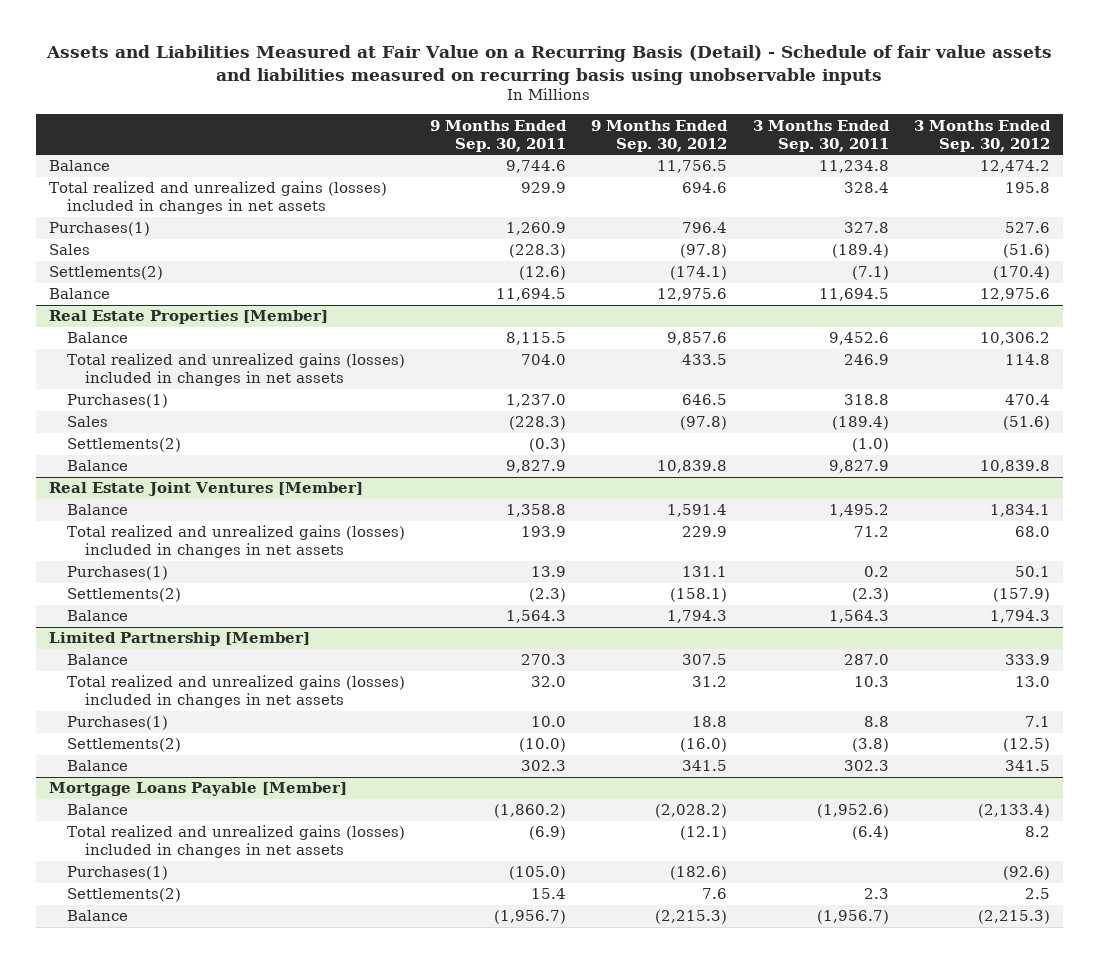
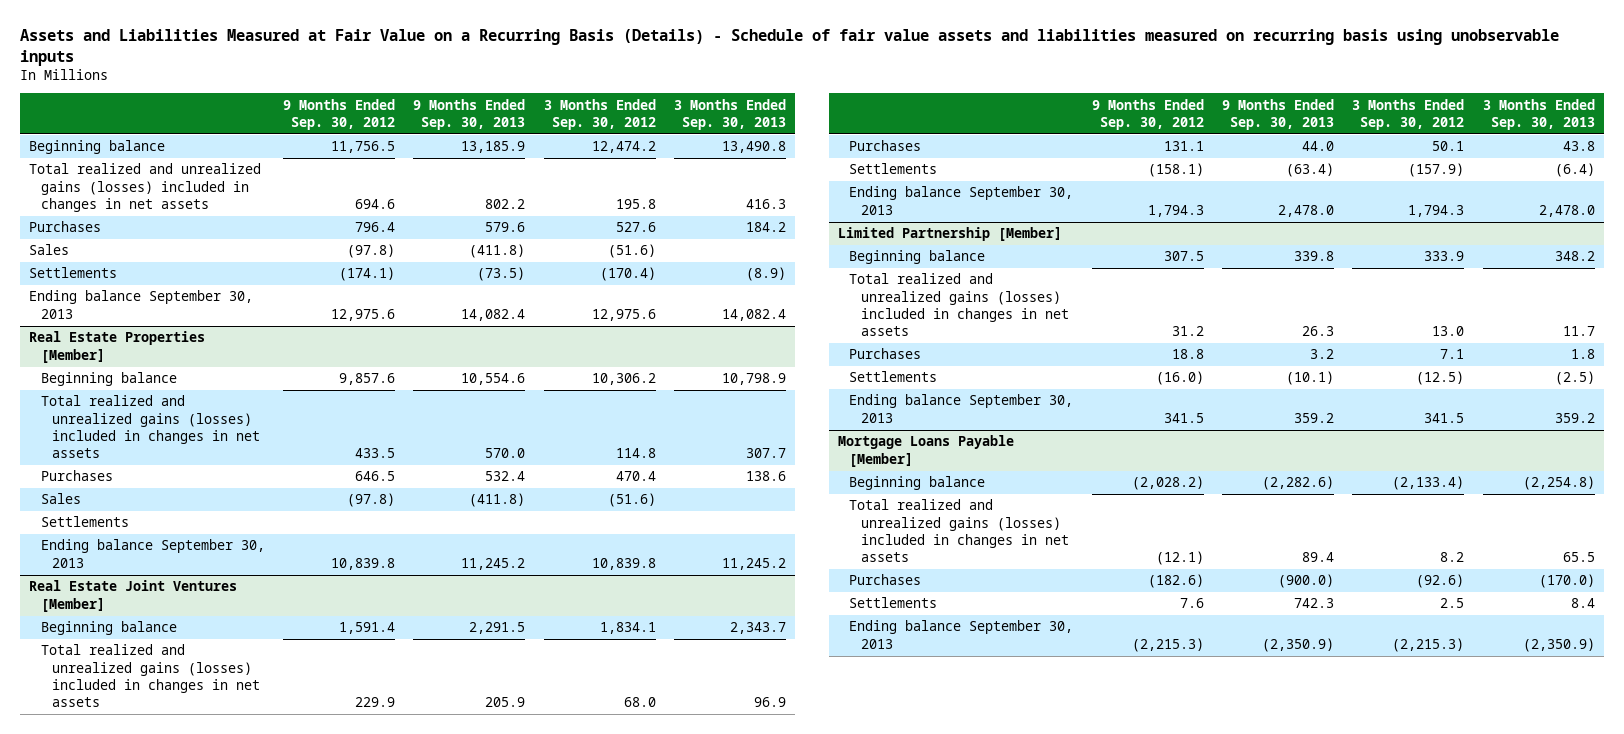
[46,45,1053,85] Assets and Liabilities Measured at Fair Value on a Recurring Basis (Detail) - Schedule of fair value assets and liabilities measured on recurring basis using unobservable inputs -> [20,29,1560,66] Assets and Liabilities Measured at Fair Value on a Recurring Basis (Details) - Schedule of fair value assets and liabilities measured on recurring basis using unobservable inputs
[430,119,568,152] 9 Months Ended Sep. 30, 2011 -> none
[752,119,890,152] 3 Months Ended Sep. 30, 2011 -> none
none -> [413,98,526,131] 9 Months Ended Sep. 30, 2013
none -> [674,98,787,131] 3 Months Ended Sep. 30, 2013
[48,160,110,172] Balance -> [29,140,166,155] Beginning balance
[48,222,150,237] Purchases(1) -> [29,221,102,233] Purchases
[48,266,163,281] Settlements(2) -> [29,267,118,279] Settlements
[48,288,110,300] Balance -> [29,290,254,319] Ending balance September 30, 2013
[66,332,128,344] Balance -> [40,372,177,387] Beginning balance
[66,394,168,409] Purchases(1) -> [40,470,113,482] Purchases
[66,438,181,453] Settlements(2) -> [40,516,129,528] Settlements
[66,460,128,472] Balance -> [40,539,265,568] Ending balance September 30, 2013
[66,504,128,516] Balance -> [40,621,177,636] Beginning balance
[66,566,168,581] Purchases(1) -> [849,140,922,152] Purchases
[66,588,181,603] Settlements(2) -> [849,163,938,175] Settlements
[66,610,128,622] Balance -> [849,186,1074,215] Ending balance September 30, 2013
[66,654,128,666] Balance -> [849,250,986,265] Beginning balance
[66,716,168,731] Purchases(1) -> [849,348,922,360] Purchases
[66,738,181,753] Settlements(2) -> [849,371,938,383] Settlements
[66,760,128,772] Balance -> [849,394,1074,423] Ending balance September 30, 2013
[66,804,128,816] Balance -> [849,476,986,491] Beginning balance
[66,866,168,881] Purchases(1) -> [849,574,922,586] Purchases
[66,888,181,903] Settlements(2) -> [849,597,938,609] Settlements
[66,910,128,922] Balance -> [849,620,1074,649] Ending balance September 30, 2013

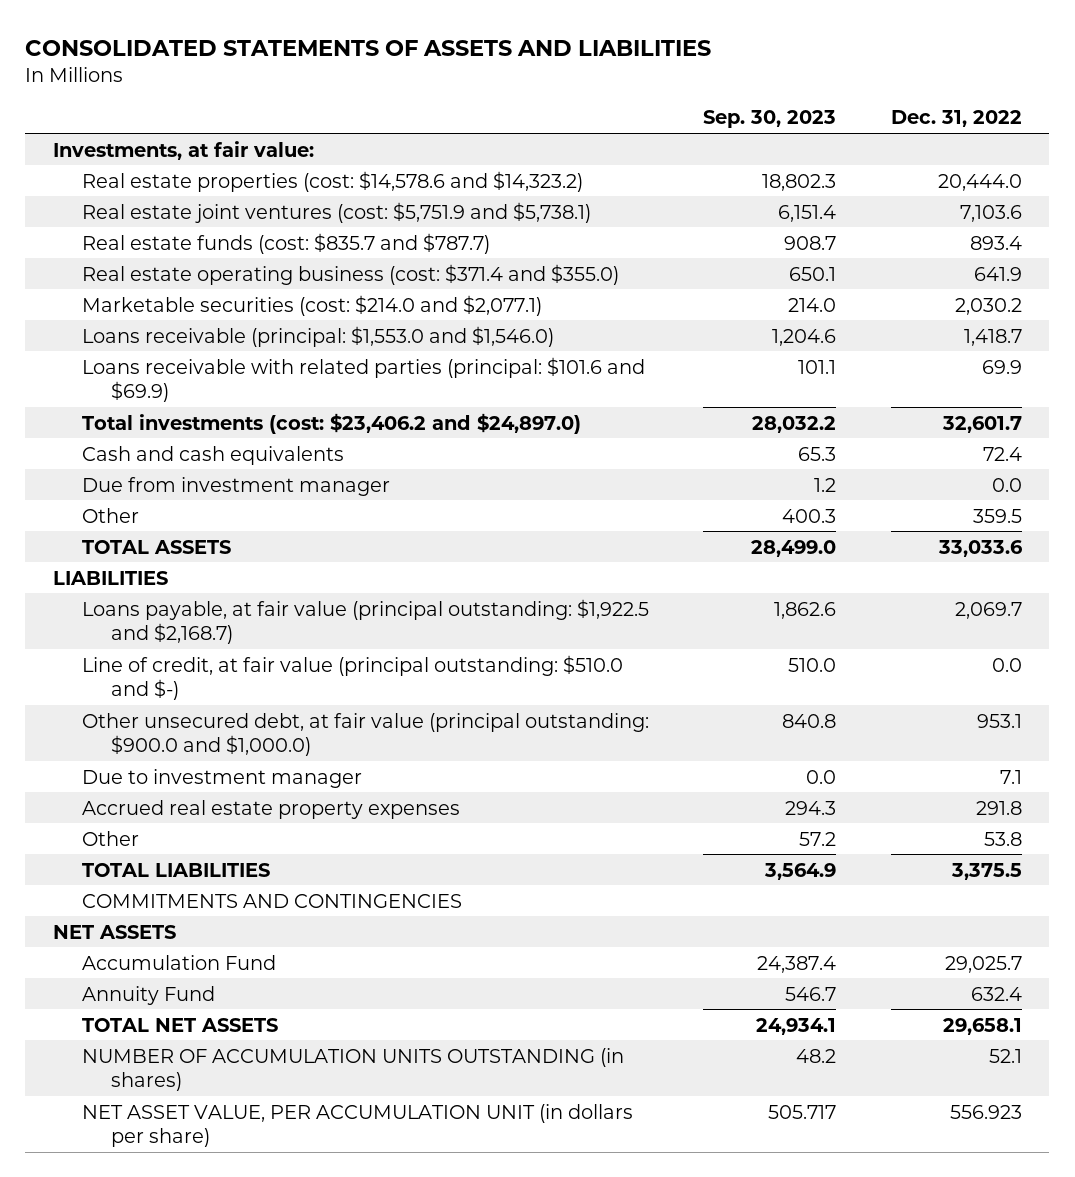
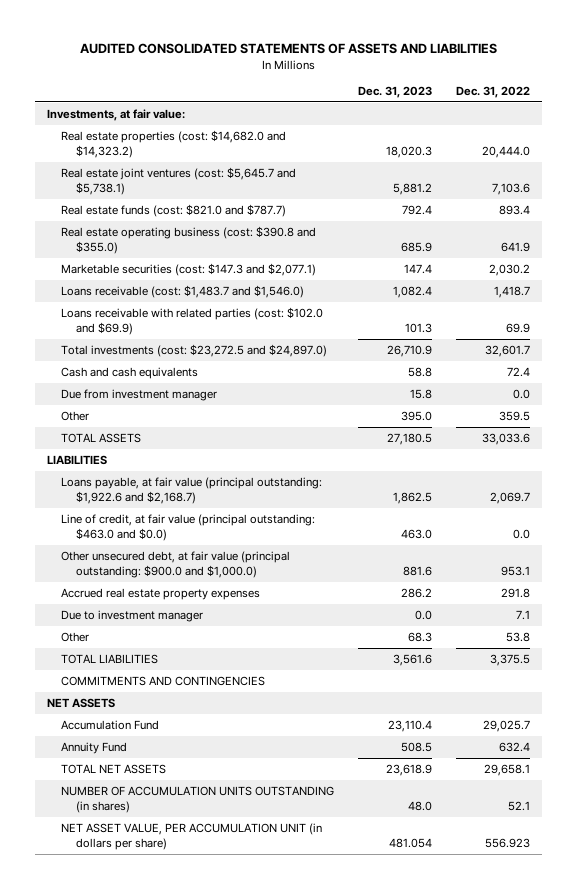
[25,39,712,56] CONSOLIDATED STATEMENTS OF ASSETS AND LIABILITIES -> [79,43,497,55] AUDITED CONSOLIDATED STATEMENTS OF ASSETS AND LIABILITIES
[703,110,837,129] Sep. 30, 2023 -> none
none -> [358,86,433,99] Dec. 31, 2023
[82,170,584,192] Real estate properties (cost: $14,578.6 and $14,323.2) -> [61,130,287,158] Real estate properties (cost: $14,682.0 and $14,323.2)
[82,201,592,223] Real estate joint ventures (cost: $5,751.9 and $5,738.1) -> [61,167,297,195] Real estate joint ventures (cost: $5,645.7 and $5,738.1)
[82,232,491,254] Real estate funds (cost: $835.7 and $787.7) -> [61,204,287,218] Real estate funds (cost: $821.0 and $787.7)
[82,263,620,285] Real estate operating business (cost: $371.4 and $355.0) -> [61,226,317,254] Real estate operating business (cost: $390.8 and $355.0)
[82,294,543,316] Marketable securities (cost: $214.0 and $2,077.1) -> [61,263,317,277] Marketable securities (cost: $147.3 and $2,077.1)
[82,325,555,347] Loans receivable (principal: $1,553.0 and $1,546.0) -> [61,285,305,299] Loans receivable (cost: $1,483.7 and $1,546.0)
[82,356,646,403] Loans receivable with related parties (principal: $101.6 and $69.9) -> [61,307,324,335] Loans receivable with related parties (cost: $102.0 and $69.9)
[82,412,582,434] Total investments (cost: $23,406.2 and $24,897.0) -> [61,344,328,358] Total investments (cost: $23,272.5 and $24,897.0)
[82,598,650,645] Loans payable, at fair value (principal outstanding: $1,922.5 and $2,168.7) -> [61,477,323,504] Loans payable, at fair value (principal outstanding: $1,922.6 and $2,168.7)
[82,654,624,701] Line of credit, at fair value (principal outstanding: $510.0 and $-) -> [61,514,316,541] Line of credit, at fair value (principal outstanding: $463.0 and $0.0)
[82,768,363,788] Due to investment manager -> [61,610,204,623] Due to investment manager

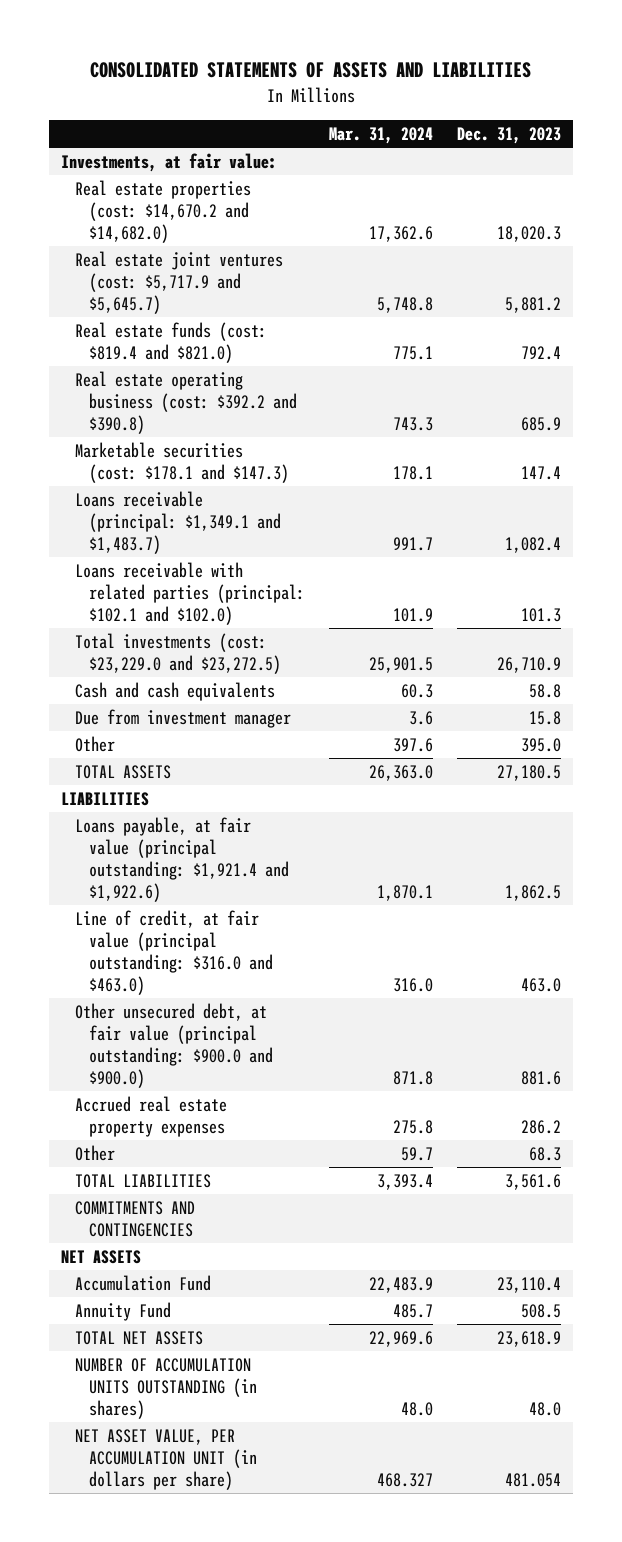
[79,43,497,55] AUDITED CONSOLIDATED STATEMENTS OF ASSETS AND LIABILITIES -> [90,62,532,79] CONSOLIDATED STATEMENTS OF ASSETS AND LIABILITIES
[456,86,531,99] Dec. 31, 2022 -> none
none -> [328,127,433,145] Mar. 31, 2024
[61,130,287,158] Real estate properties (cost: $14,682.0 and $14,323.2) -> [75,179,252,244] Real estate properties (cost: $14,670.2 and $14,682.0)
[61,167,297,195] Real estate joint ventures (cost: $5,645.7 and $5,738.1) -> [75,250,284,315] Real estate joint ventures (cost: $5,717.9 and $5,645.7)
[61,204,287,218] Real estate funds (cost: $821.0 and $787.7) -> [75,321,268,364] Real estate funds (cost: $819.4 and $821.0)
[61,226,317,254] Real estate operating business (cost: $390.8 and $355.0) -> [75,370,297,435] Real estate operating business (cost: $392.2 and $390.8)
[61,263,317,277] Marketable securities (cost: $147.3 and $2,077.1) -> [75,441,289,484] Marketable securities (cost: $178.1 and $147.3)
[61,285,305,299] Loans receivable (cost: $1,483.7 and $1,546.0) -> [75,490,281,555] Loans receivable (principal: $1,349.1 and $1,483.7)
[61,307,324,335] Loans receivable with related parties (cost: $102.0 and $69.9) -> [75,561,305,626] Loans receivable with related parties (principal: $102.1 and $102.0)
[61,344,328,358] Total investments (cost: $23,272.5 and $24,897.0) -> [75,632,281,675] Total investments (cost: $23,229.0 and $23,272.5)
[61,477,323,504] Loans payable, at fair value (principal outstanding: $1,922.6 and $2,168.7) -> [75,816,289,903] Loans payable, at fair value (principal outstanding: $1,921.4 and $1,922.6)
[61,514,316,541] Line of credit, at fair value (principal outstanding: $463.0 and $0.0) -> [75,909,273,996] Line of credit, at fair value (principal outstanding: $316.0 and $463.0)
[61,551,291,578] Other unsecured debt, at fair value (principal outstanding: $900.0 and $1,000.0) -> [75,1002,273,1089] Other unsecured debt, at fair value (principal outstanding: $900.0 and $900.0)
[61,610,204,623] Due to investment manager -> none

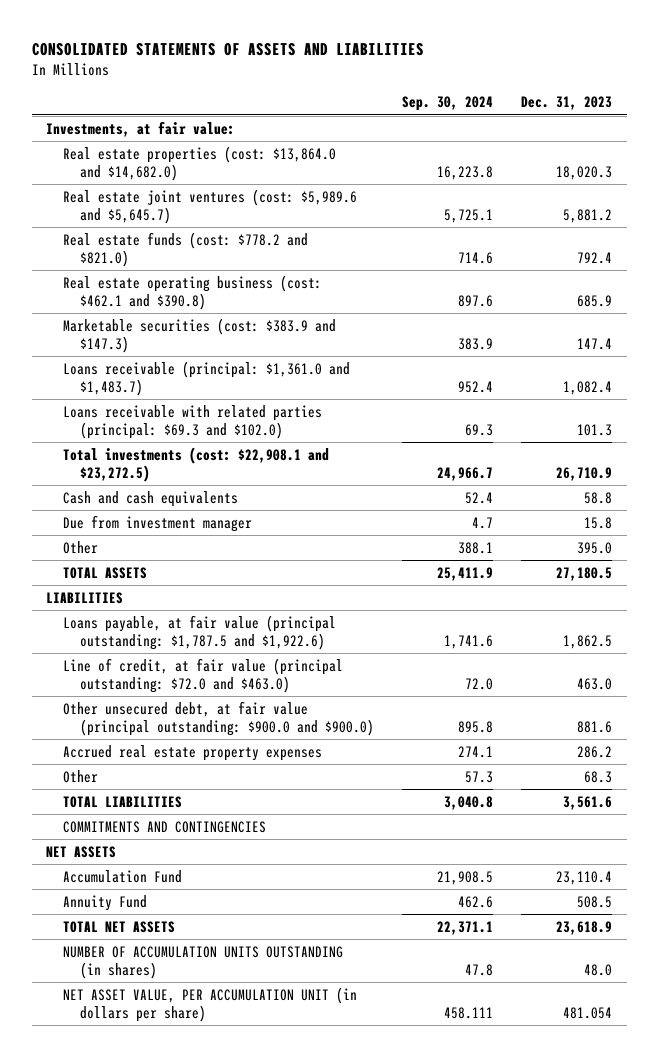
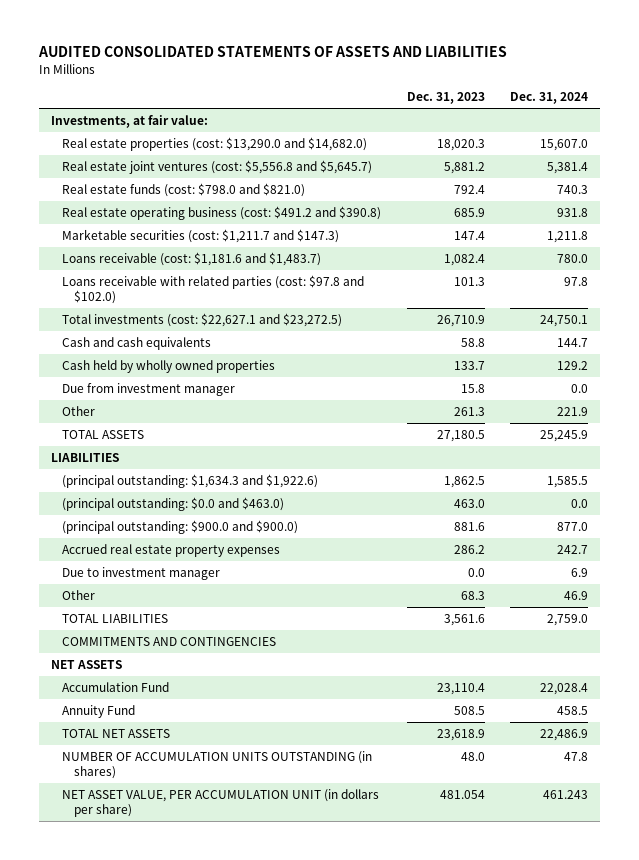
[31,42,424,56] CONSOLIDATED STATEMENTS OF ASSETS AND LIABILITIES -> [37,46,507,58] AUDITED CONSOLIDATED STATEMENTS OF ASSETS AND LIABILITIES
[402,96,494,112] Sep. 30, 2024 -> none
none -> [509,92,588,105] Dec. 31, 2024
[62,145,336,182] Real estate properties (cost: $13,864.0 and $14,682.0) -> [62,136,368,151] Real estate properties (cost: $13,290.0 and $14,682.0)
[62,188,357,225] Real estate joint ventures (cost: $5,989.6 and $5,645.7) -> [62,159,373,174] Real estate joint ventures (cost: $5,556.8 and $5,645.7)
[62,231,308,268] Real estate funds (cost: $778.2 and $821.0) -> [62,182,306,197] Real estate funds (cost: $798.0 and $821.0)
[62,274,322,311] Real estate operating business (cost: $462.1 and $390.8) -> [62,205,382,220] Real estate operating business (cost: $491.2 and $390.8)
[62,317,336,354] Marketable securities (cost: $383.9 and $147.3) -> [62,228,340,243] Marketable securities (cost: $1,211.7 and $147.3)
[62,360,350,397] Loans receivable (principal: $1,361.0 and $1,483.7) -> [62,251,322,266] Loans receivable (cost: $1,181.6 and $1,483.7)
[62,404,322,440] Loans receivable with related parties (principal: $69.3 and $102.0) -> [62,274,365,305] Loans receivable with related parties (cost: $97.8 and $102.0)
[62,446,329,483] Total investments (cost: $22,908.1 and $23,272.5) -> [62,312,343,327] Total investments (cost: $22,627.1 and $23,272.5)
none -> [62,359,276,373] Cash held by wholly owned properties
[577,541,613,554] 395.0 -> [453,406,485,416] 261.3
[62,614,336,651] Loans payable, at fair value (principal outstanding: $1,787.5 and $1,922.6) -> [62,473,319,488] (principal outstanding: $1,634.3 and $1,922.6)
[62,657,343,694] Line of credit, at fair value (principal outstanding: $72.0 and $463.0) -> [62,496,285,511] (principal outstanding: $0.0 and $463.0)
[62,700,374,737] Other unsecured debt, at fair value (principal outstanding: $900.0 and $900.0) -> [62,519,299,534] (principal outstanding: $900.0 and $900.0)
none -> [62,566,221,580] Due to investment manager

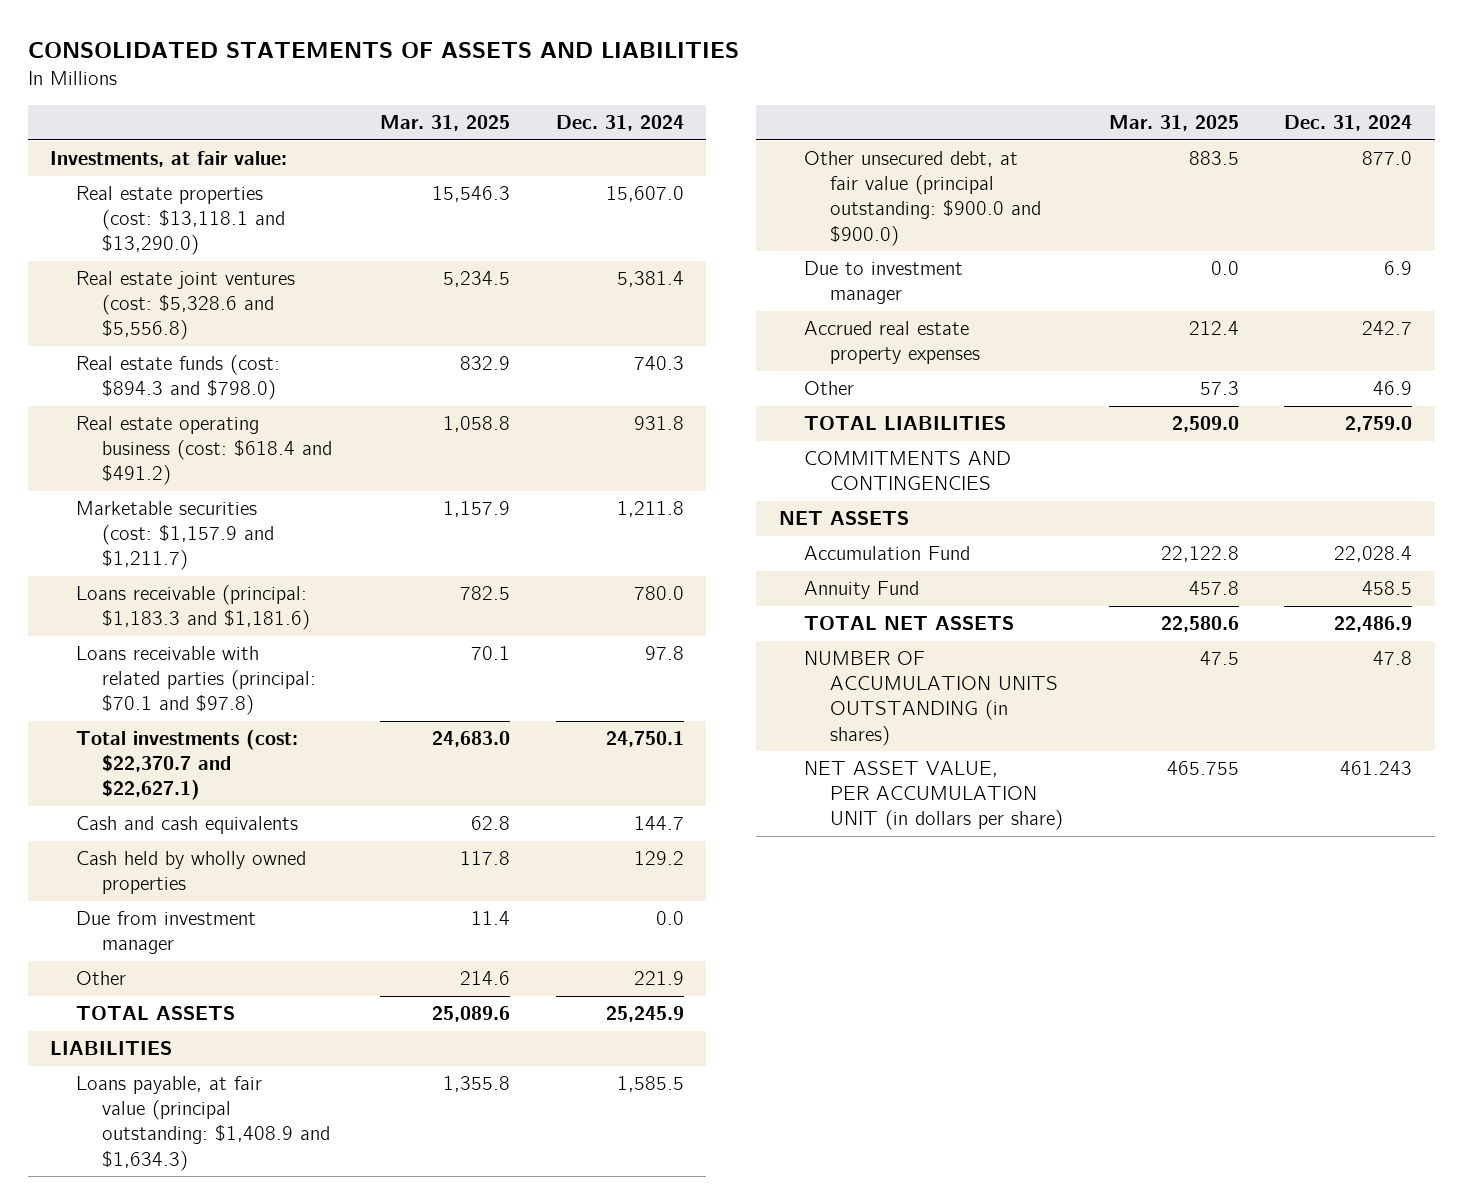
[37,46,507,58] AUDITED CONSOLIDATED STATEMENTS OF ASSETS AND LIABILITIES -> [27,42,739,59] CONSOLIDATED STATEMENTS OF ASSETS AND LIABILITIES
[406,92,485,105] Dec. 31, 2023 -> none
none -> [380,115,511,132] Mar. 31, 2025
[62,136,368,151] Real estate properties (cost: $13,290.0 and $14,682.0) -> [76,186,285,256] Real estate properties (cost: $13,118.1 and $13,290.0)
[62,159,373,174] Real estate joint ventures (cost: $5,556.8 and $5,645.7) -> [76,271,296,341] Real estate joint ventures (cost: $5,328.6 and $5,556.8)
[62,182,306,197] Real estate funds (cost: $798.0 and $821.0) -> [76,355,281,401] Real estate funds (cost: $894.3 and $798.0)
[62,205,382,220] Real estate operating business (cost: $491.2 and $390.8) -> [76,416,332,486] Real estate operating business (cost: $618.4 and $491.2)
[62,228,340,243] Marketable securities (cost: $1,211.7 and $147.3) -> [76,501,274,571] Marketable securities (cost: $1,157.9 and $1,211.7)
[62,251,322,266] Loans receivable (cost: $1,181.6 and $1,483.7) -> [76,585,310,631] Loans receivable (principal: $1,183.3 and $1,181.6)
[62,274,365,305] Loans receivable with related parties (cost: $97.8 and $102.0) -> [76,646,316,716] Loans receivable with related parties (principal: $70.1 and $97.8)
[62,312,343,327] Total investments (cost: $22,627.1 and $23,272.5) -> [76,730,299,801] Total investments (cost: $22,370.7 and $22,627.1)
[62,496,285,511] (principal outstanding: $0.0 and $463.0) -> none
[62,473,319,488] (principal outstanding: $1,634.3 and $1,922.6) -> [76,1076,330,1171] Loans payable, at fair value (principal outstanding: $1,408.9 and $1,634.3)
[62,519,299,534] (principal outstanding: $900.0 and $900.0) -> [804,151,1042,246] Other unsecured debt, at fair value (principal outstanding: $900.0 and $900.0)
[62,543,281,557] Accrued real estate property expenses -> [804,321,981,365] Accrued real estate property expenses

